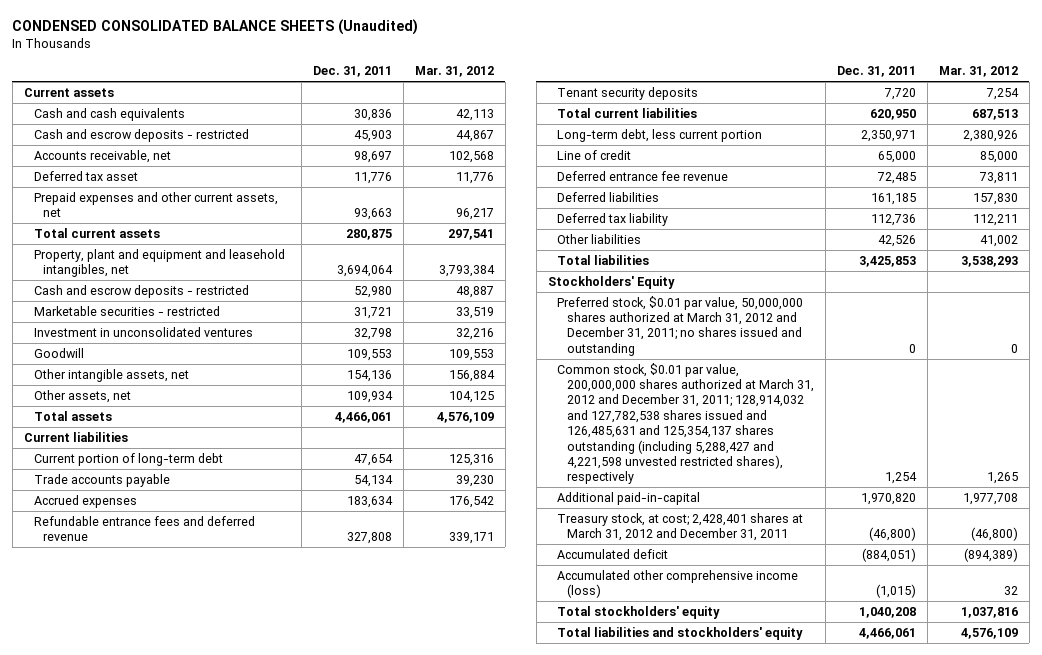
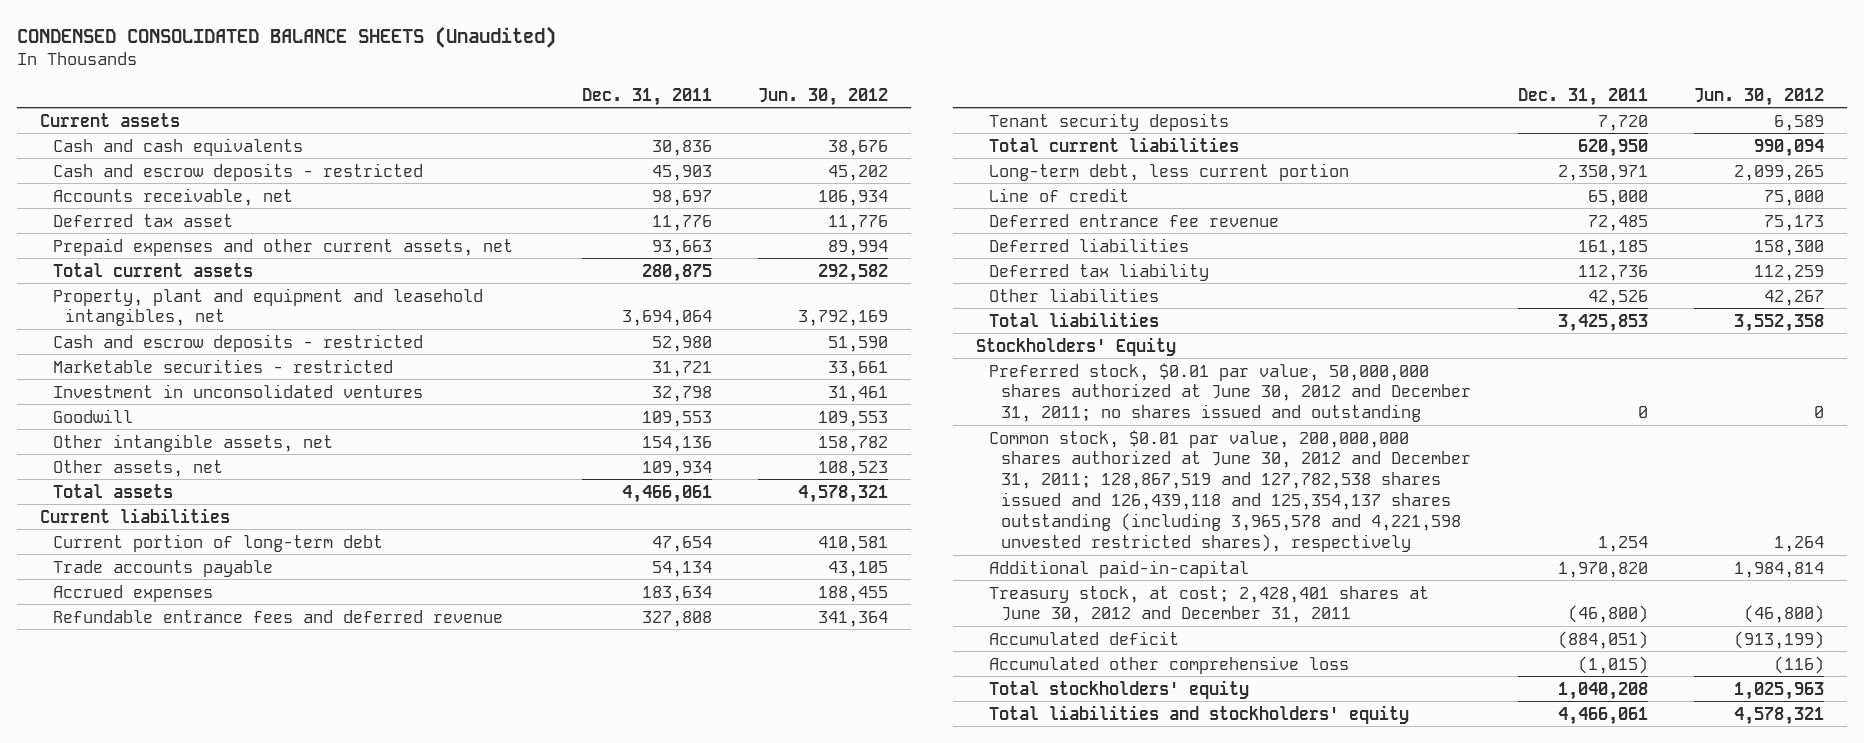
[414,66,494,78] Mar. 31, 2012 -> none
none -> [757,87,888,106] Jun. 30, 2012
[557,295,804,356] Preferred stock, $0.01 par value, 50,000,000 shares authorized at March 31, 2012 and December 31, 2011; no shares issued and outstanding -> [988,362,1472,423] Preferred stock, $0.01 par value, 50,000,000 shares authorized at June 30, 2012 and December 31, 2011; no shares issued and outstanding
[557,362,815,485] Common stock, $0.01 par value, 200,000,000 shares authorized at March 31, 2012 and December 31, 2011; 128,914,032 and 127,782,538 shares issued and 126,485,631 and 125,354,137 shares outstanding (including 5,288,427 and 4,221,598 unvested restricted shares), respectively -> [988,429,1472,553] Common stock, $0.01 par value, 200,000,000 shares authorized at June 30, 2012 and December 31, 2011; 128,867,519 and 127,782,538 shares issued and 126,439,118 and 125,354,137 shares outstanding (including 3,965,578 and 4,221,598 unvested restricted shares), respectively
[557,512,804,542] Treasury stock, at cost; 2,428,401 shares at March 31, 2012 and December 31, 2011 -> [988,585,1429,624] Treasury stock, at cost; 2,428,401 shares at June 30, 2012 and December 31, 2011
[557,569,799,599] Accumulated other comprehensive income (loss) -> [988,655,1349,674] Accumulated other comprehensive loss

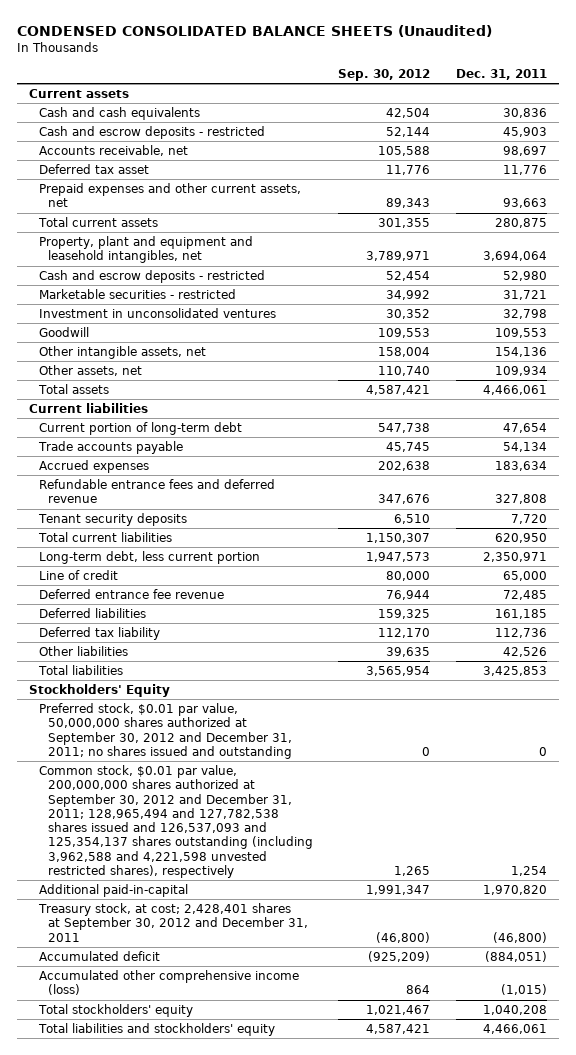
[757,87,888,106] Jun. 30, 2012 -> none
none -> [338,69,431,82] Sep. 30, 2012
[988,362,1472,423] Preferred stock, $0.01 par value, 50,000,000 shares authorized at June 30, 2012 and December 31, 2011; no shares issued and outstanding -> [38,703,293,759] Preferred stock, $0.01 par value, 50,000,000 shares authorized at September 30, 2012 and December 31, 2011; no shares issued and outstanding
[988,429,1472,553] Common stock, $0.01 par value, 200,000,000 shares authorized at June 30, 2012 and December 31, 2011; 128,867,519 and 127,782,538 shares issued and 126,439,118 and 125,354,137 shares outstanding (including 3,965,578 and 4,221,598 unvested restricted shares), respectively -> [38,765,314,878] Common stock, $0.01 par value, 200,000,000 shares authorized at September 30, 2012 and December 31, 2011; 128,965,494 and 127,782,538 shares issued and 126,537,093 and 125,354,137 shares outstanding (including 3,962,588 and 4,221,598 unvested restricted shares), respectively
[988,585,1429,624] Treasury stock, at cost; 2,428,401 shares at June 30, 2012 and December 31, 2011 -> [37,903,309,942] Treasury stock, at cost; 2,428,401 shares at September 30, 2012 and December 31, 2011
[988,655,1349,674] Accumulated other comprehensive loss -> [38,970,299,996] Accumulated other comprehensive income (loss)

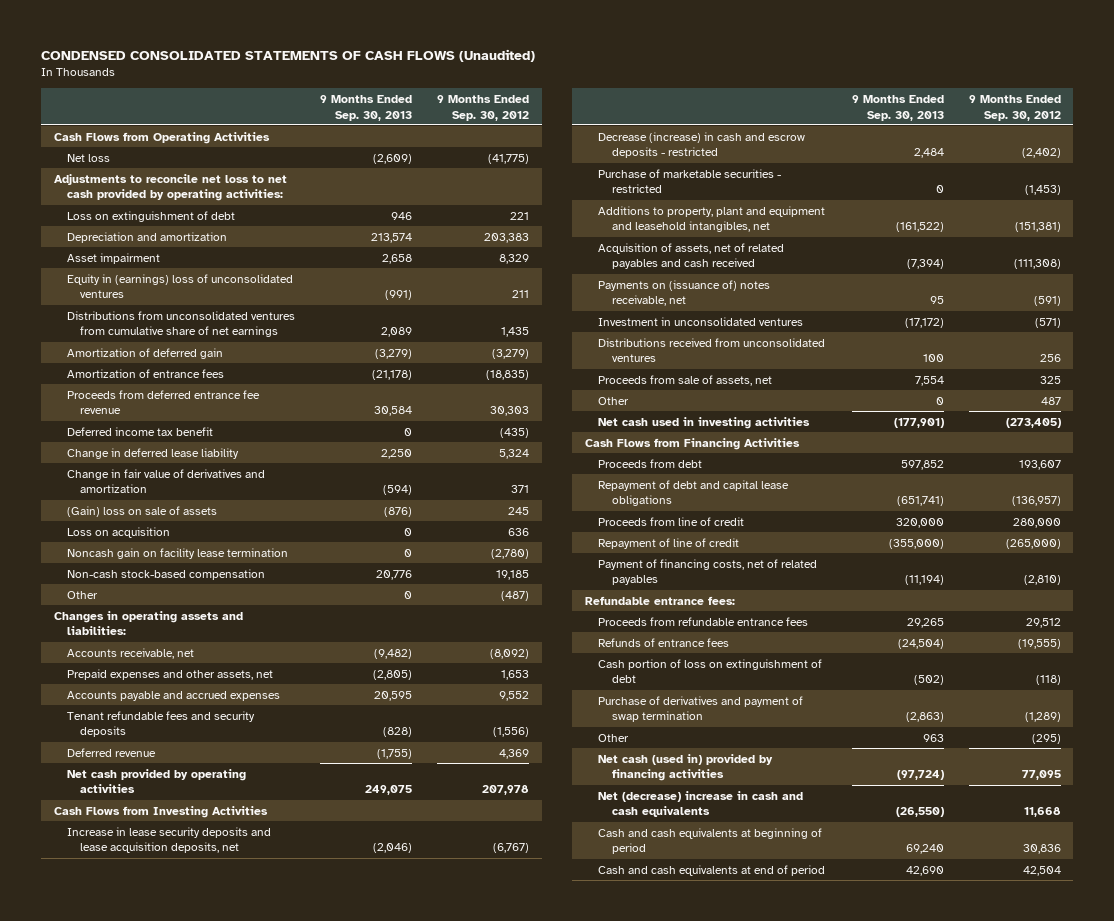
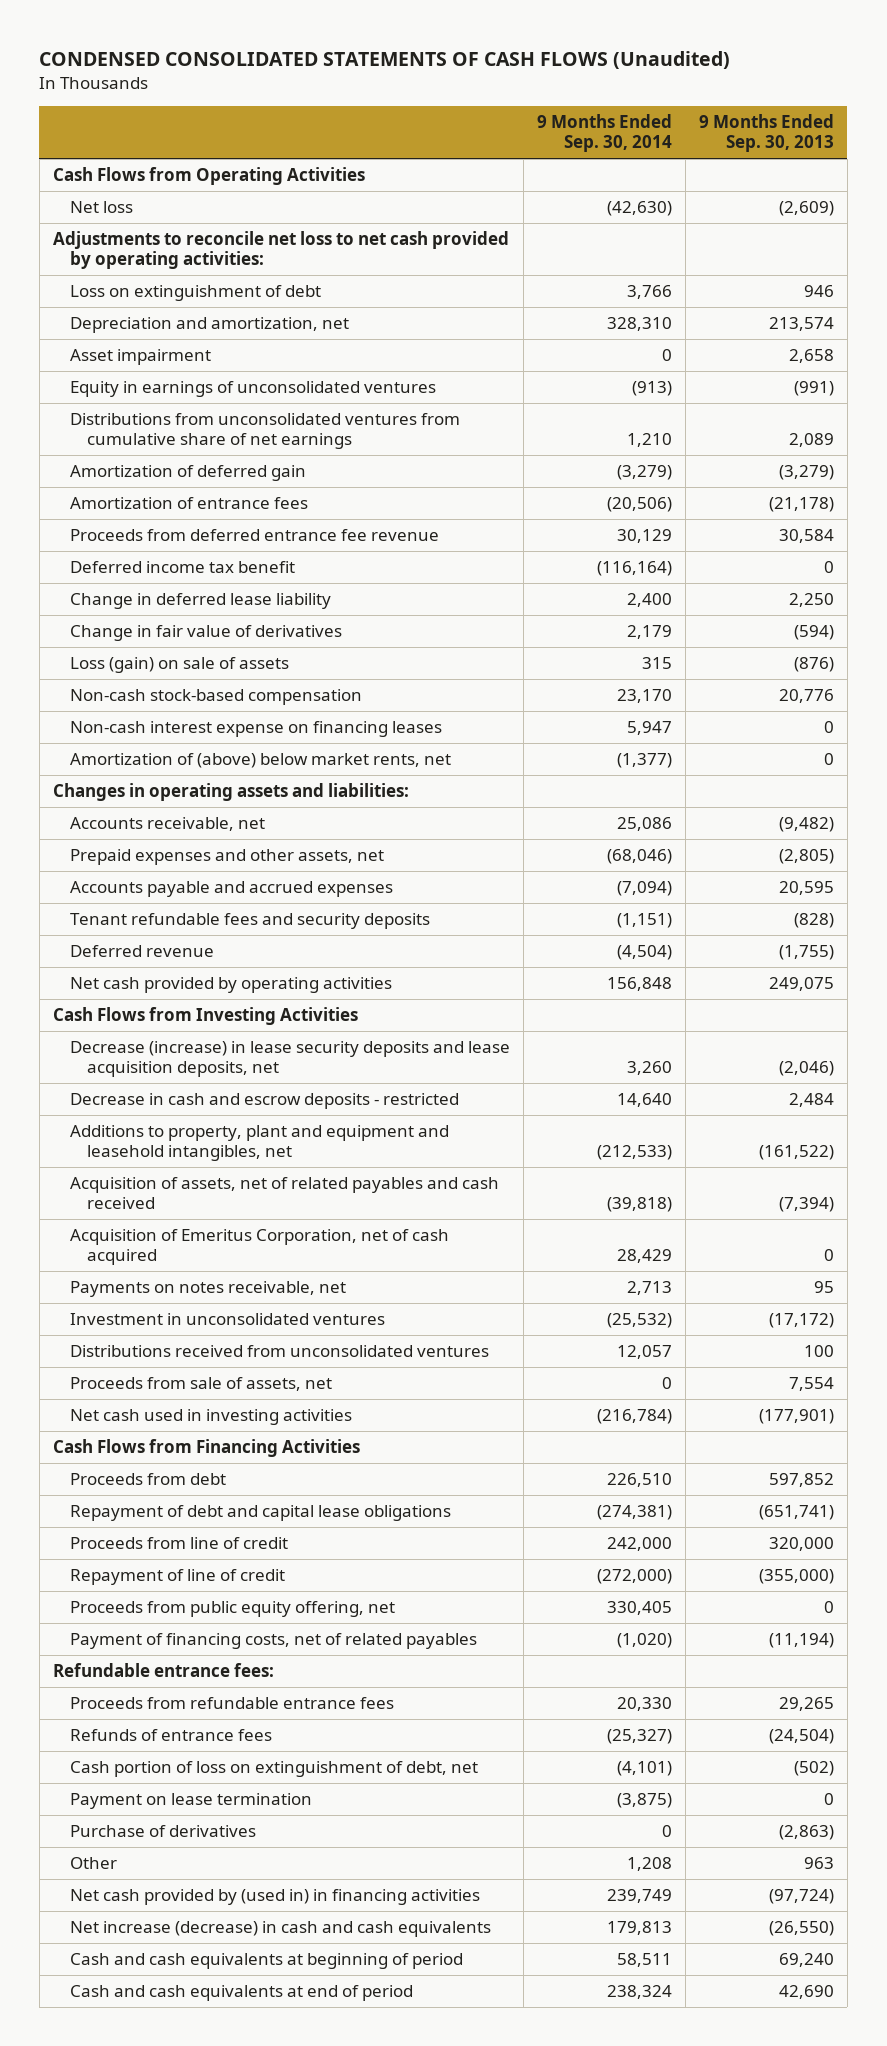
[437,94,530,121] 9 Months Ended Sep. 30, 2012 -> none
none -> [536,114,672,153] 9 Months Ended Sep. 30, 2014
[66,231,227,243] Depreciation and amortization -> [69,317,349,334] Depreciation and amortization, net
[66,273,293,299] Equity in (earnings) loss of unconsolidated ventures -> [69,381,436,398] Equity in earnings of unconsolidated ventures
[66,526,170,538] Loss on acquisition -> none
[66,547,288,559] Noncash gain on facility lease termination -> none
[66,468,265,494] Change in fair value of derivatives and amortization -> [69,625,342,642] Change in fair value of derivatives
[66,505,217,517] (Gain) loss on sale of assets -> [69,657,289,674] Loss (gain) on sale of assets
[66,590,98,599] Other -> none
none -> [69,721,442,738] Non-cash interest expense on financing leases
none -> [69,753,451,769] Amortization of (above) below market rents, net
[598,168,782,194] Purchase of marketable securities - restricted -> none
[66,826,271,854] Increase in lease security deposits and lease acquisition deposits, net -> [69,1041,510,1078] Decrease (increase) in lease security deposits and lease acquisition deposits, net
[598,131,806,159] Decrease (increase) in cash and escrow deposits - restricted -> [69,1093,459,1110] Decrease in cash and escrow deposits - restricted
none -> [69,1229,449,1266] Acquisition of Emeritus Corporation, net of cash acquired
[598,279,771,307] Payments on (issuance of) notes receivable, net -> [69,1281,346,1298] Payments on notes receivable, net
[598,396,630,405] Other -> none
none -> [69,1601,395,1618] Proceeds from public equity offering, net
[598,658,823,684] Cash portion of loss on extinguishment of debt -> [69,1761,478,1778] Cash portion of loss on extinguishment of debt, net
none -> [69,1793,312,1810] Payment on lease termination
[598,695,804,723] Purchase of derivatives and payment of swap termination -> [69,1825,256,1838] Purchase of derivatives
[598,753,774,782] Net cash (used in) provided by financing activities -> [69,1889,480,1906] Net cash provided by (used in) in financing activities
[598,790,804,818] Net (decrease) increase in cash and cash equivalents -> [69,1921,491,1938] Net increase (decrease) in cash and cash equivalents

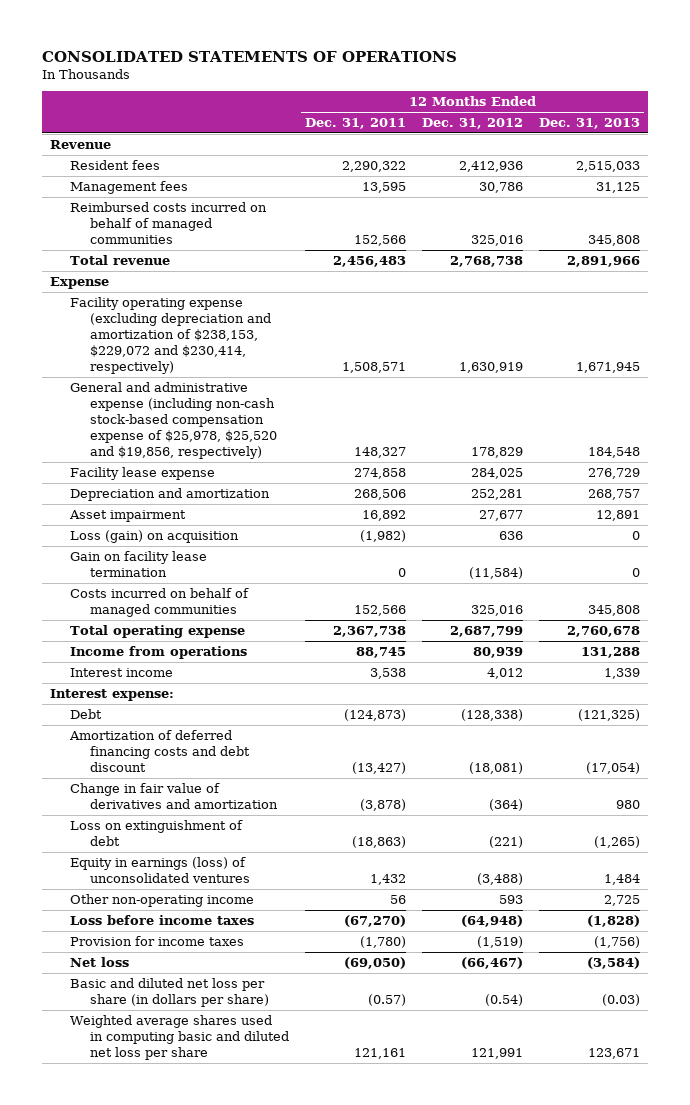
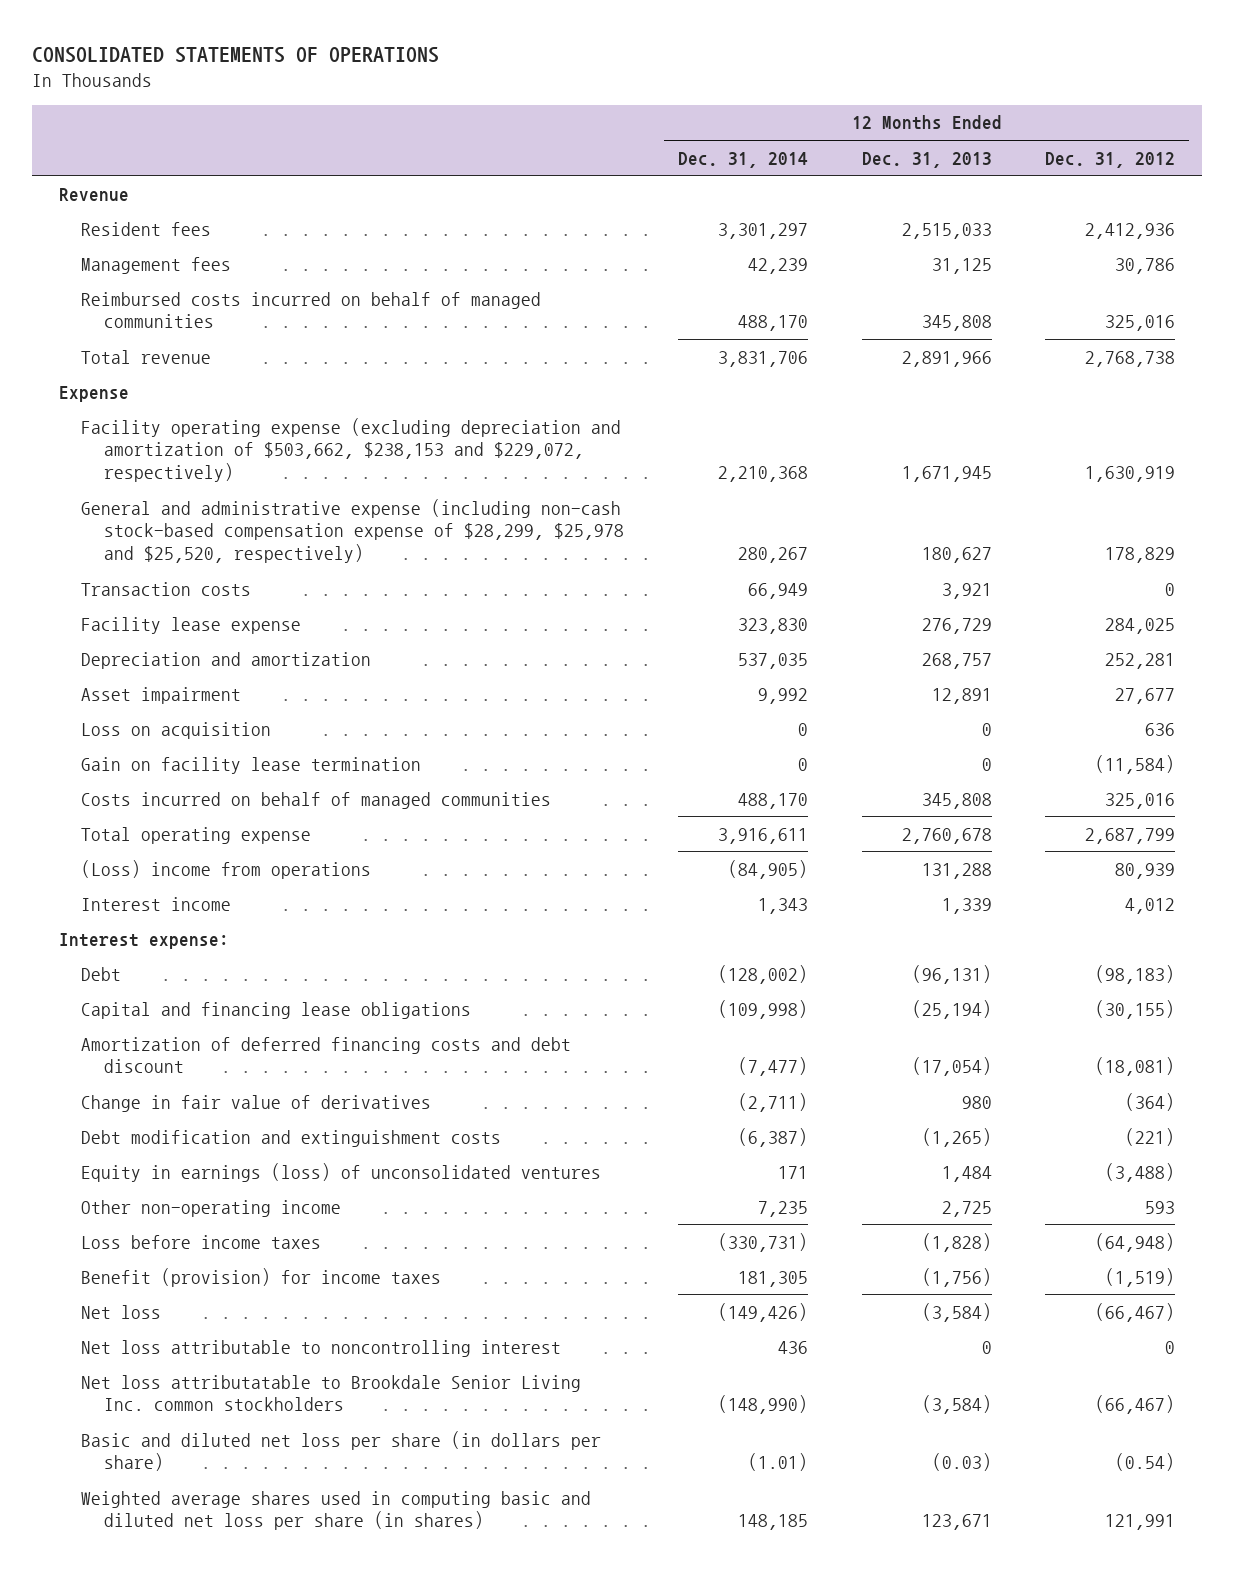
[305,118,407,130] Dec. 31, 2011 -> none
none -> [677,151,808,168] Dec. 31, 2014
[70,297,272,375] Facility operating expense (excluding depreciation and amortization of $238,153, $229,072 and $230,414, respectively) -> [81,417,622,483] Facility operating expense (excluding depreciation and amortization of $503,662, $238,153 and $229,072, respectively)
[70,382,278,460] General and administrative expense (including non-cash stock-based compensation expense of $25,978, $25,520 and $19,856, respectively) -> [81,498,624,564] General and administrative expense (including non-cash stock-based compensation expense of $28,299, $25,978 and $25,520, respectively)
[588,447,641,459] 184,548 -> [921,547,992,564] 180,627
none -> [81,581,252,596] Transaction costs
[70,530,240,544] Loss (gain) on acquisition -> [81,721,272,739] Loss on acquisition
[70,646,248,660] Income from operations -> [81,859,372,879] (Loss) income from operations
[461,709,524,722] (128,338) -> [1095,964,1176,984] (98,183)
[578,709,641,722] (121,325) -> [911,964,992,984] (96,131)
none -> [81,1001,472,1019] Capital and financing lease obligations
[70,783,279,810] Change in fair value of derivatives and amortization -> [81,1094,432,1112] Change in fair value of derivatives
[70,820,244,847] Loss on extinguishment of debt -> [81,1129,502,1147] Debt modification and extinguishment costs
[70,936,245,947] Provision for income taxes -> [81,1267,442,1287] Benefit (provision) for income taxes
none -> [81,1339,562,1357] Net loss attributable to noncontrolling interest
none -> [81,1374,582,1412] Net loss attributatable to Brookdale Senior Living Inc. common stockholders
[70,1015,290,1061] Weighted average shares used in computing basic and diluted net loss per share -> [81,1490,592,1531] Weighted average shares used in computing basic and diluted net loss per share (in shares)

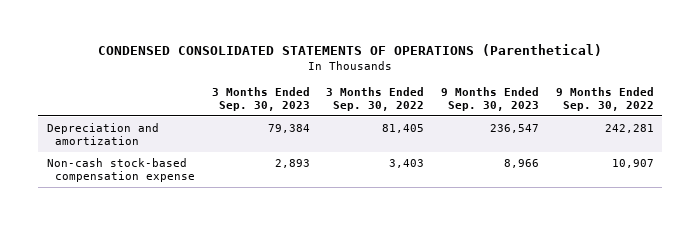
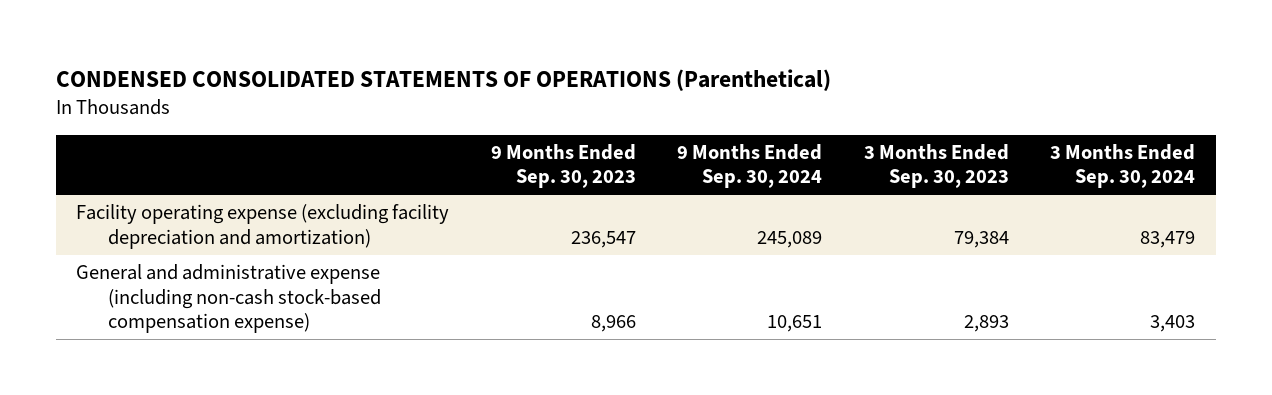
[326,86,425,112] 3 Months Ended Sep. 30, 2022 -> none
[555,86,654,112] 9 Months Ended Sep. 30, 2022 -> none
none -> [677,143,823,189] 9 Months Ended Sep. 30, 2024
none -> [1050,143,1196,189] 3 Months Ended Sep. 30, 2024
[46,122,159,145] Depreciation and amortization -> [76,204,450,249] Facility operating expense (excluding facility depreciation and amortization)
[46,157,196,182] Non-cash stock-based compensation expense -> [76,264,382,333] General and administrative expense (including non-cash stock-based compensation expense)

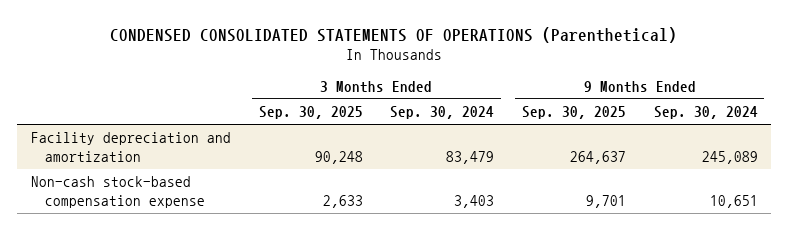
[490,143,636,189] 9 Months Ended Sep. 30, 2023 -> none
[863,143,1009,189] 3 Months Ended Sep. 30, 2023 -> none
none -> [258,106,363,120] Sep. 30, 2025
none -> [521,106,626,120] Sep. 30, 2025
[76,204,450,249] Facility operating expense (excluding facility depreciation and amortization) -> [30,132,231,162] Facility depreciation and amortization
[76,264,382,333] General and administrative expense (including non-cash stock-based compensation expense) -> [30,176,205,208] Non-cash stock-based compensation expense

